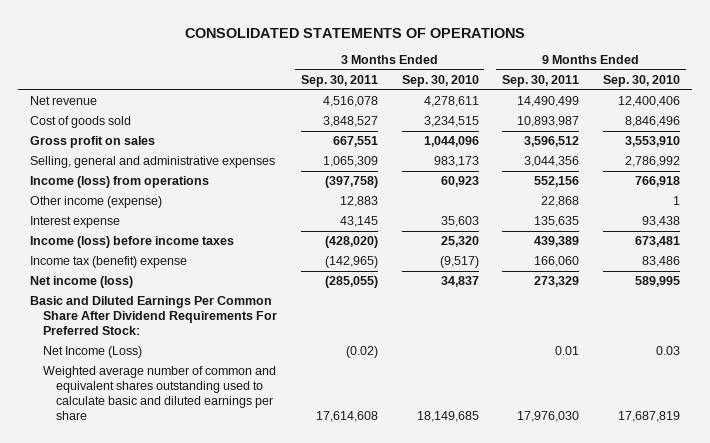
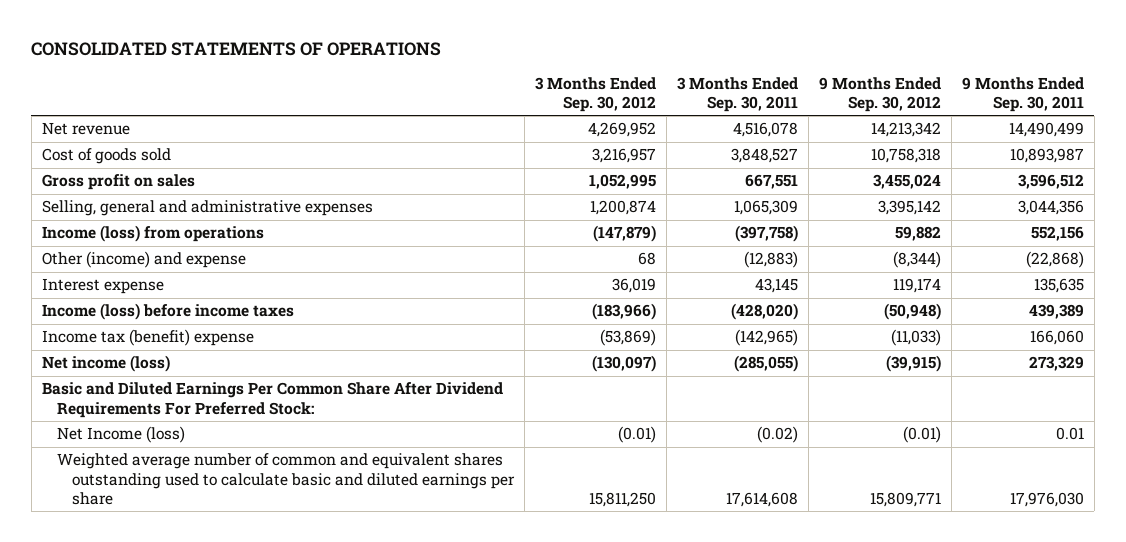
[401,75,479,88] Sep. 30, 2010 -> none
[602,75,680,88] Sep. 30, 2010 -> none
none -> [535,76,657,113] 3 Months Ended Sep. 30, 2012
none -> [819,76,942,113] 9 Months Ended Sep. 30, 2012
[30,196,163,209] Other income (expense) -> [41,251,246,269] Other (income) and expense
[339,196,378,208] 12,883 -> [744,251,799,269] (12,883)
[541,196,580,208] 22,868 -> [1025,251,1084,269] (22,868)
[43,346,143,359] Net Income (Loss) -> [56,426,185,444] Net Income (loss)

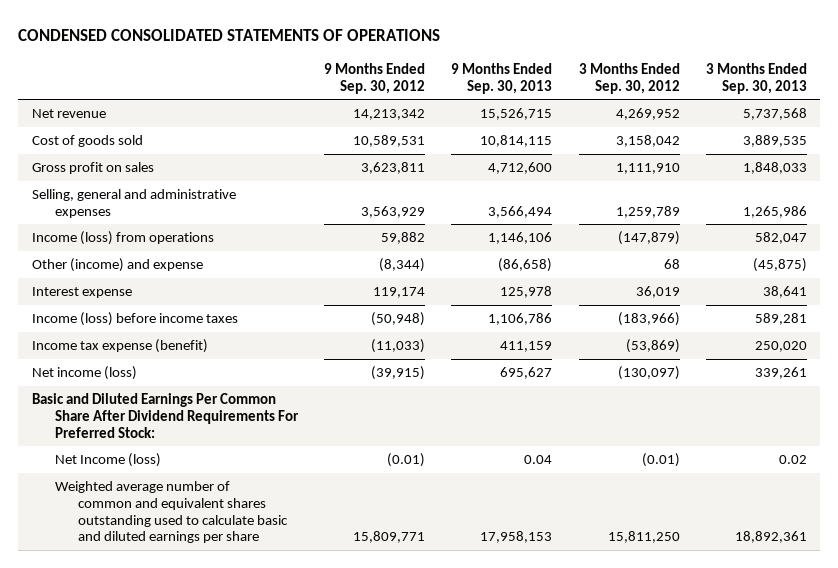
[31,42,442,57] CONSOLIDATED STATEMENTS OF OPERATIONS -> [18,29,441,42] CONDENSED CONSOLIDATED STATEMENTS OF OPERATIONS
[677,76,799,113] 3 Months Ended Sep. 30, 2011 -> none
[961,76,1084,113] 9 Months Ended Sep. 30, 2011 -> none
none -> [451,62,553,94] 9 Months Ended Sep. 30, 2013
none -> [705,62,807,94] 3 Months Ended Sep. 30, 2013
[592,148,657,164] 3,216,957 -> [615,135,680,148] 3,158,042
[871,148,942,164] 10,758,318 -> [353,135,426,148] 10,589,531
[589,174,657,190] 1,052,995 -> [615,163,680,175] 1,111,910
[873,174,942,190] 3,455,024 -> [361,162,426,175] 3,623,811
[590,200,657,216] 1,200,874 -> [615,205,680,218] 1,259,789
[878,200,942,216] 3,395,142 -> [361,205,426,218] 3,563,929
[41,329,254,347] Income tax (benefit) expense -> [31,339,208,354] Income tax expense (benefit)

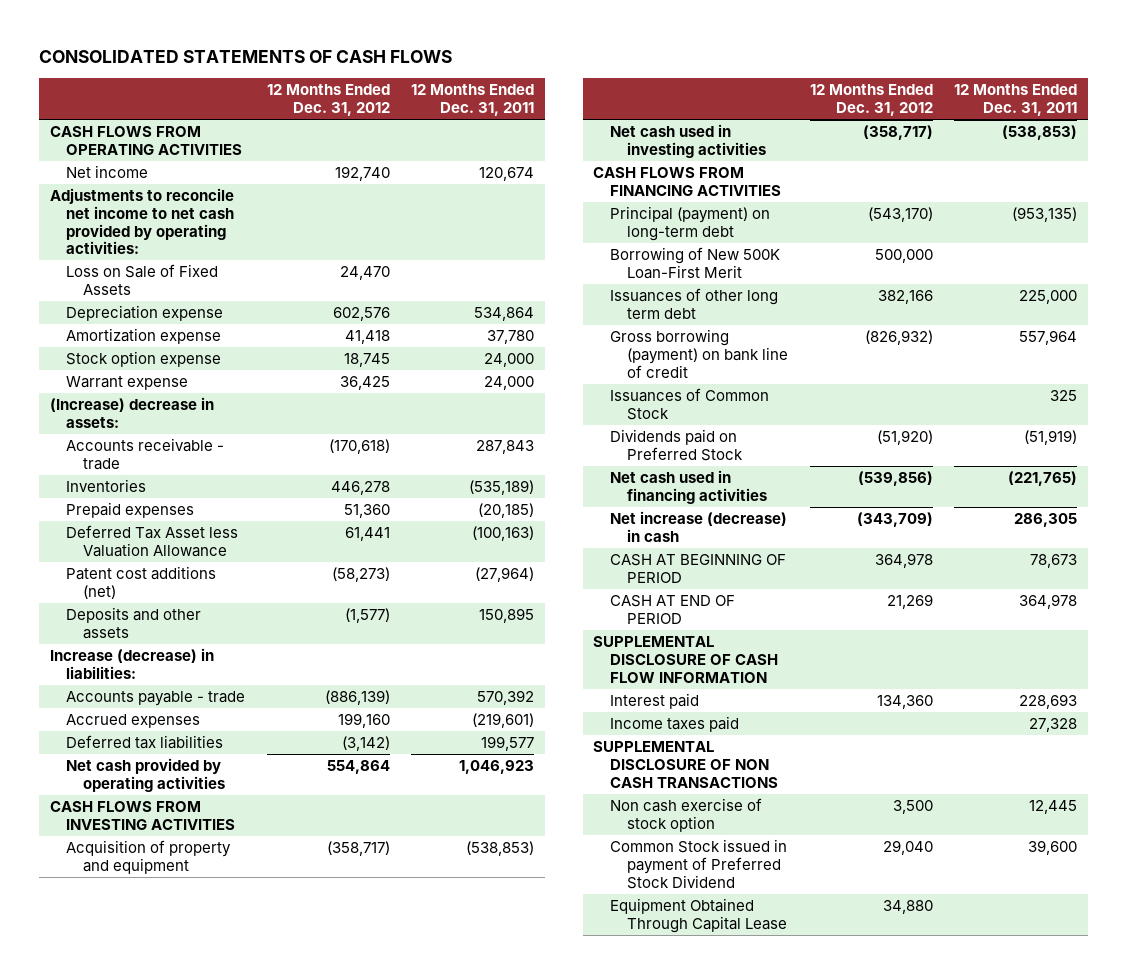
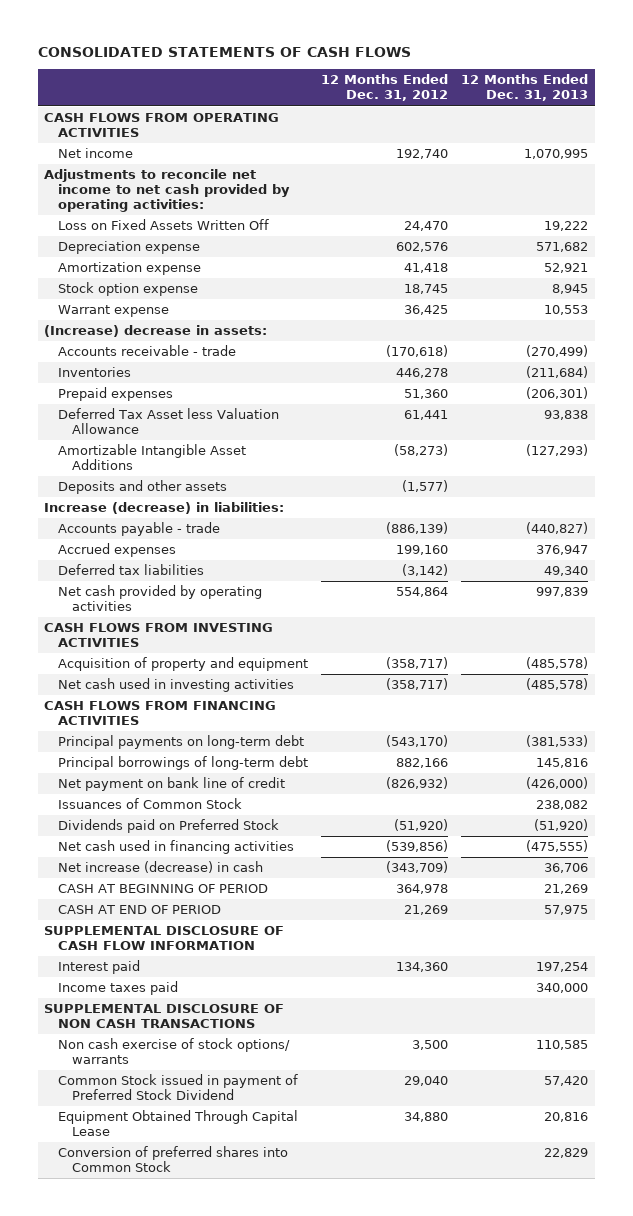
[410,84,534,117] 12 Months Ended Dec. 31, 2011 -> none
none -> [461,74,589,102] 12 Months Ended Dec. 31, 2013
[66,264,219,295] Loss on Sale of Fixed Assets -> [57,219,269,231] Loss on Fixed Assets Written Off
[66,566,217,599] Patent cost additions (net) -> [57,444,246,471] Amortizable Intangible Asset Additions
[609,247,780,279] Borrowing of New 500K Loan-First Merit -> none
[609,206,770,241] Principal (payment) on long-term debt -> [57,735,304,750] Principal payments on long-term debt
[609,288,778,319] Issuances of other long term debt -> [57,756,308,771] Principal borrowings of long-term debt
[878,290,934,305] 382,166 -> [396,758,449,769] 882,166
[609,329,788,378] Gross borrowing (payment) on bank line of credit -> [57,777,285,792] Net payment on bank line of credit
[609,798,762,832] Non cash exercise of stock option -> [57,1038,290,1065] Non cash exercise of stock options/ warrants
none -> [57,1146,288,1173] Conversion of preferred shares into Common Stock

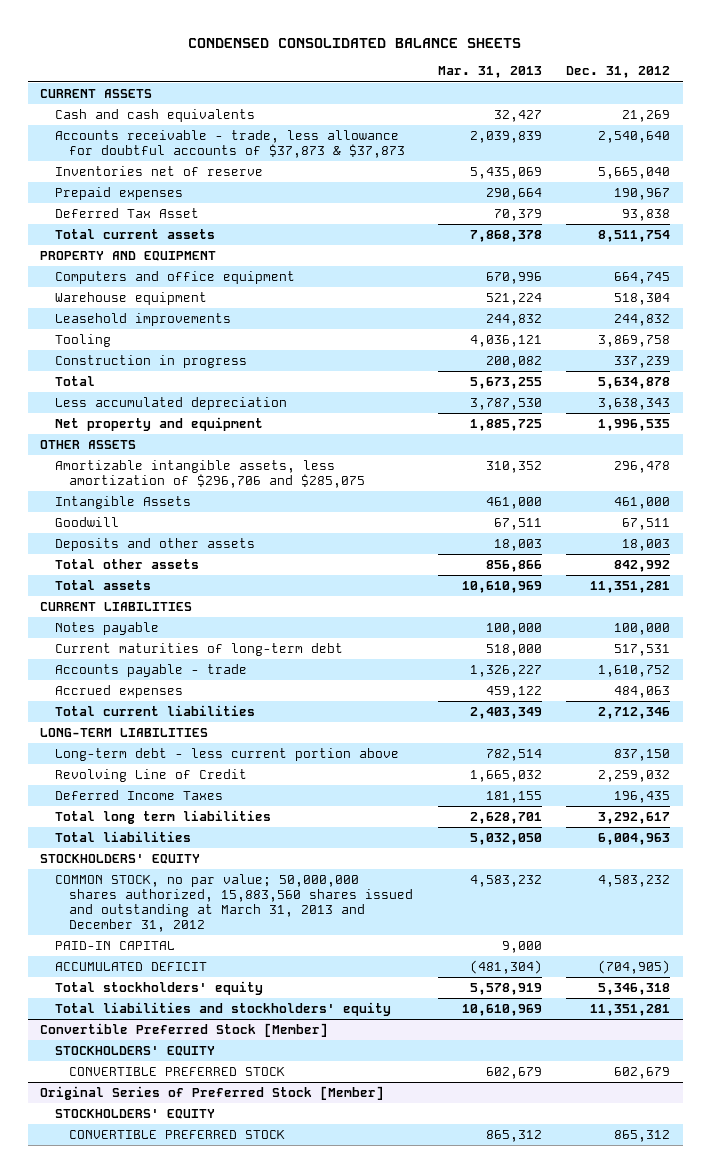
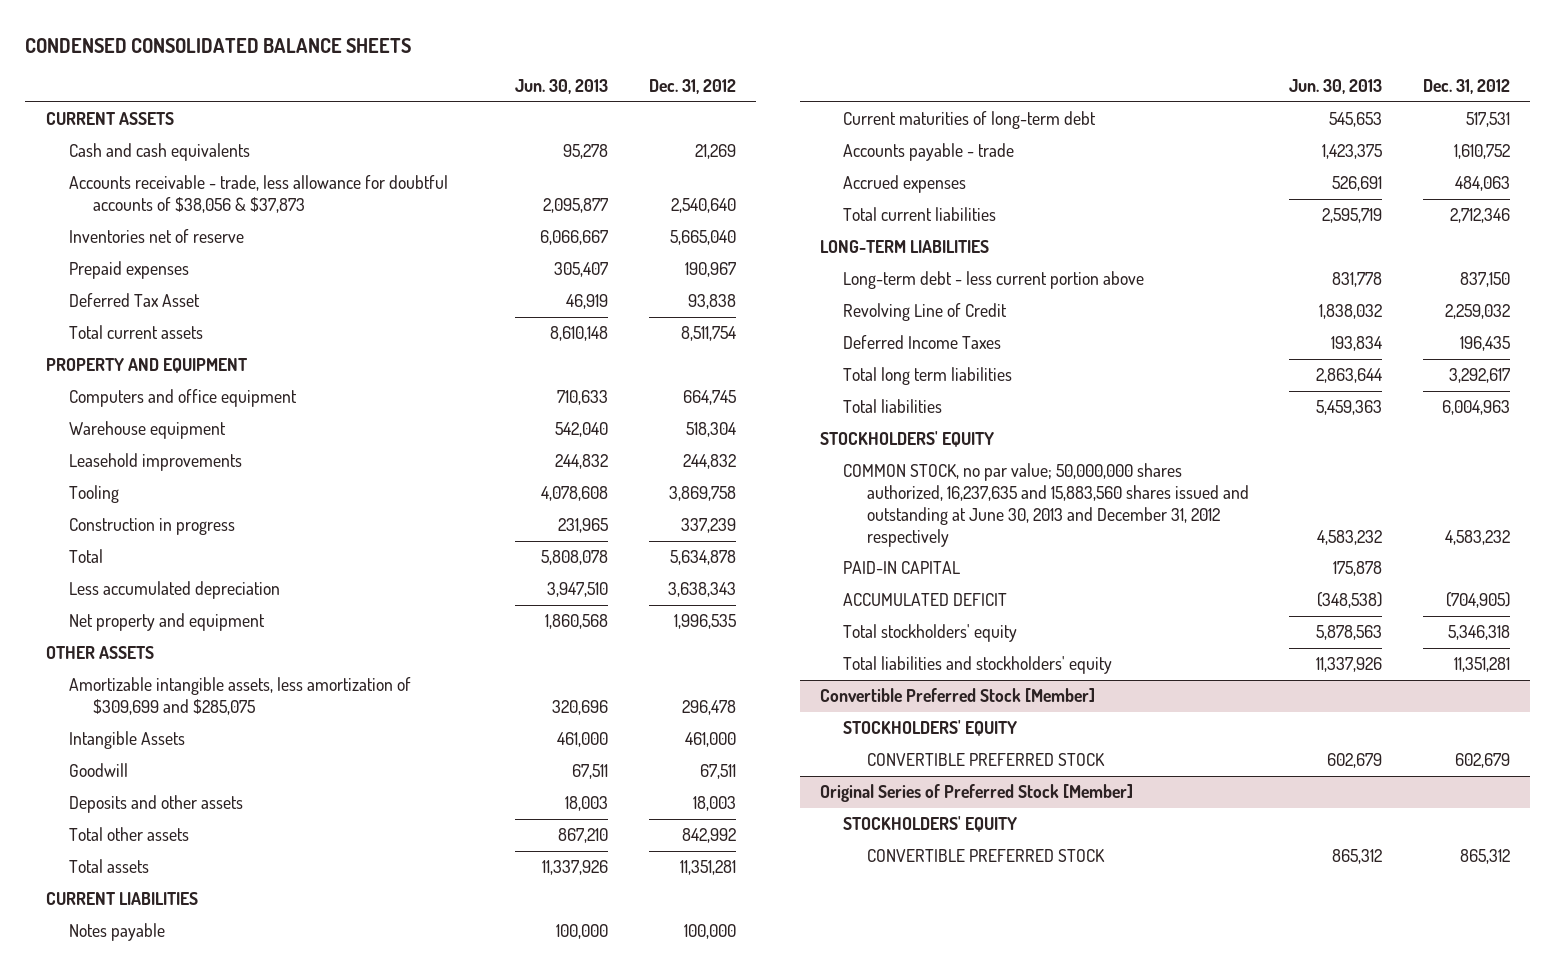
[437,66,542,79] Mar. 31, 2013 -> none
none -> [515,79,609,95] Jun. 30, 2013
[54,129,406,158] Accounts receivable - trade, less allowance for doubtful accounts of $37,873 & $37,873 -> [69,175,449,214] Accounts receivable - trade, less allowance for doubtful accounts of $38,056 & $37,873
[54,459,366,488] Amortizable intangible assets, less amortization of $296,706 and $285,075 -> [69,677,412,716] Amortizable intangible assets, less amortization of $309,699 and $285,075
[54,873,414,932] COMMON STOCK, no par value; 50,000,000 shares authorized, 15,883,560 shares issued and outstanding at March 31, 2013 and December 31, 2012 -> [843,463,1249,548] COMMON STOCK, no par value; 50,000,000 shares authorized, 16,237,635 and 15,883,560 shares issued and outstanding at June 30, 2013 and December 31, 2012 respectively

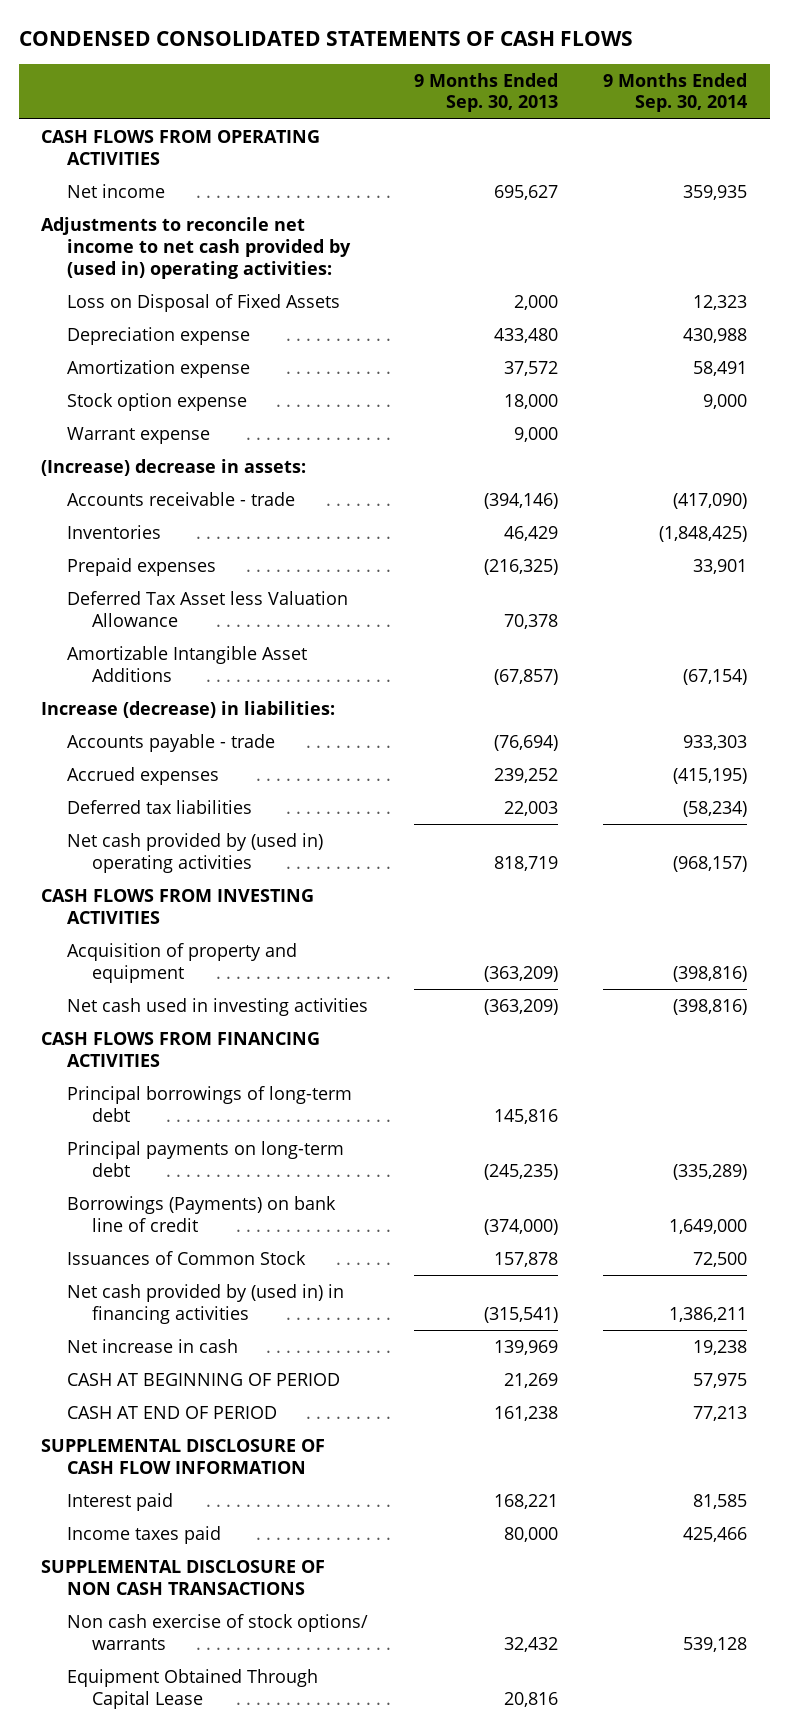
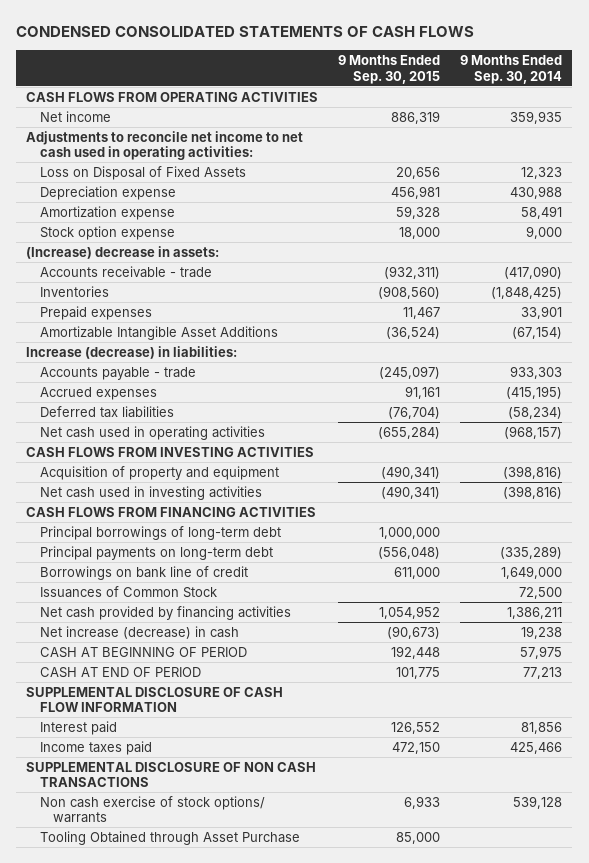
[413,72,558,113] 9 Months Ended Sep. 30, 2013 -> none
none -> [338,54,441,84] 9 Months Ended Sep. 30, 2015
[41,216,351,279] Adjustments to reconcile net income to net cash provided by (used in) operating activities: -> [26,130,304,161] Adjustments to reconcile net income to net cash used in operating activities:
[66,426,210,444] Warrant expense -> none
[66,590,348,627] Deferred Tax Asset less Valuation Allowance -> none
[66,832,323,873] Net cash provided by (used in) operating activities -> [39,425,265,440] Net cash used in operating activities
[66,1195,336,1232] Borrowings (Payments) on bank line of credit -> [39,565,248,580] Borrowings on bank line of credit
[66,1283,344,1324] Net cash provided by (used in) in financing activities -> [39,605,291,620] Net cash provided by financing activities
[66,1338,238,1353] Net increase in cash -> [39,625,239,639] Net increase (decrease) in cash
[693,1493,748,1509] 81,585 -> [521,721,563,734] 81,856
[66,1668,318,1709] Equipment Obtained Through Capital Lease -> none
none -> [39,830,300,845] Tooling Obtained through Asset Purchase

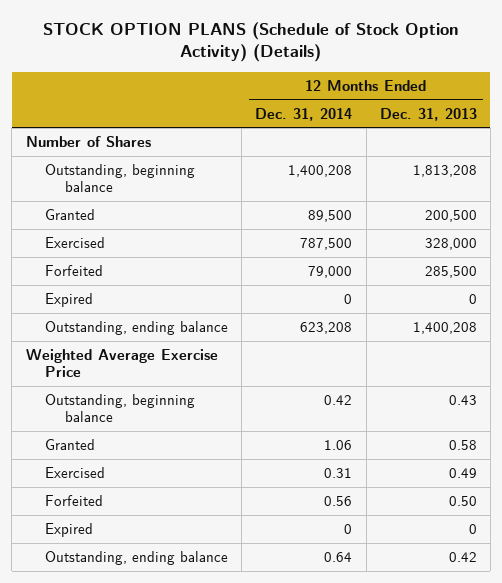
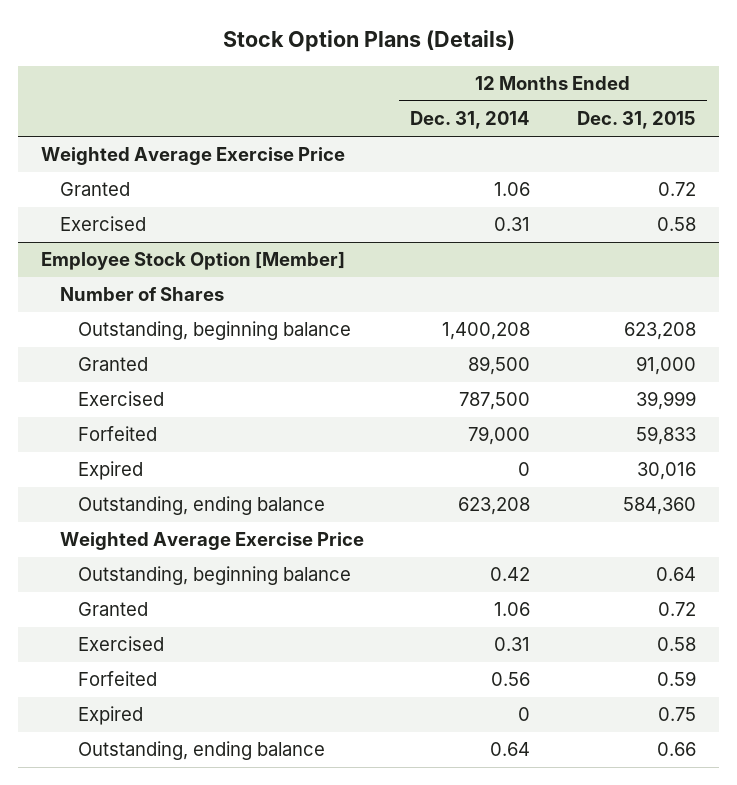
[43,21,460,63] STOCK OPTION PLANS (Schedule of Stock Option Activity) (Details) -> [222,30,515,53] Stock Option Plans (Details)
[379,107,477,121] Dec. 31, 2013 -> none
none -> [576,111,696,130] Dec. 31, 2015
none -> [41,147,346,166] Weighted Average Exercise Price
none -> [59,182,130,197] Granted
none -> [59,216,146,232] Exercised
none -> [41,251,346,271] Employee Stock Option [Member]

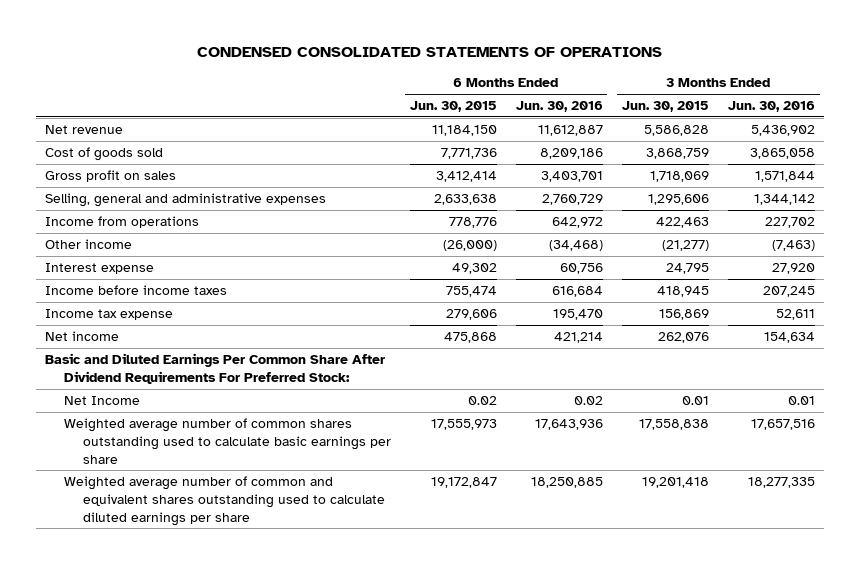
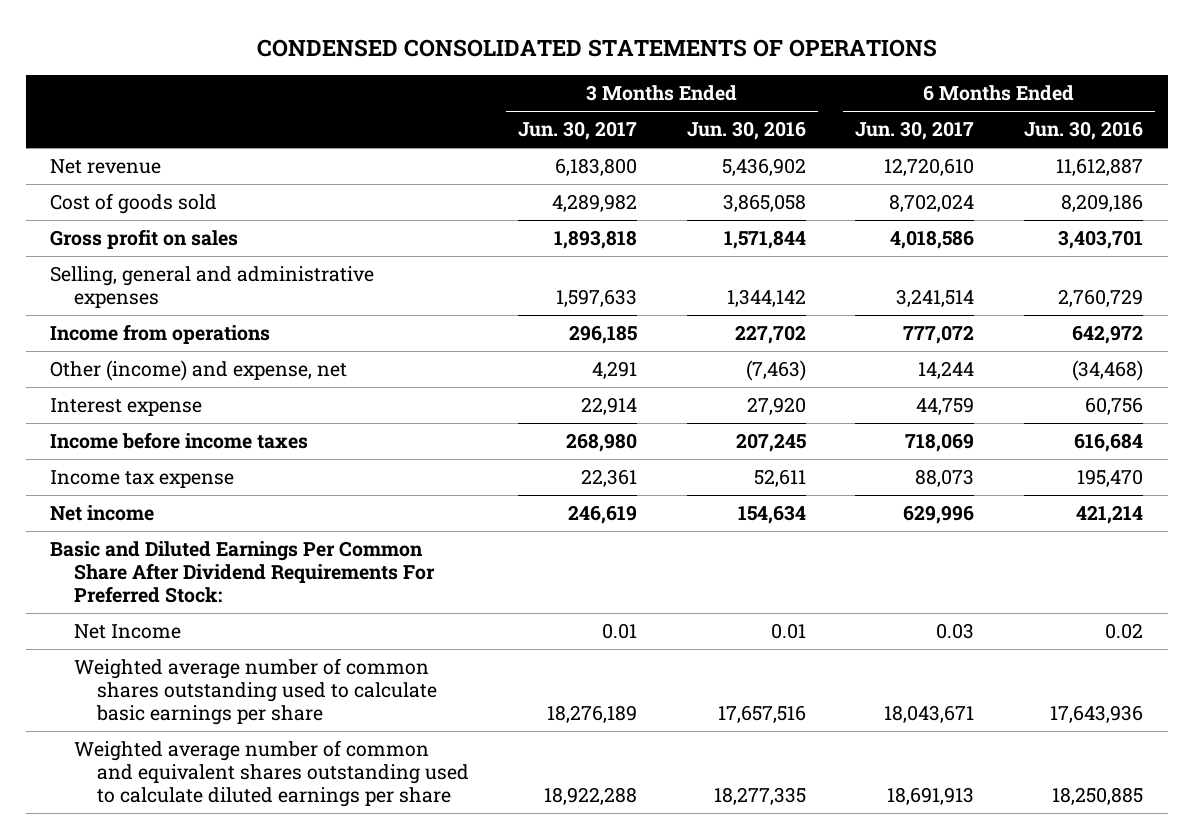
[409,101,497,113] Jun. 30, 2015 -> none
[621,101,709,113] Jun. 30, 2015 -> none
none -> [518,121,638,141] Jun. 30, 2017
none -> [855,121,975,141] Jun. 30, 2017
[45,239,133,250] Other income -> [50,359,348,381] Other (income) and expense, net

